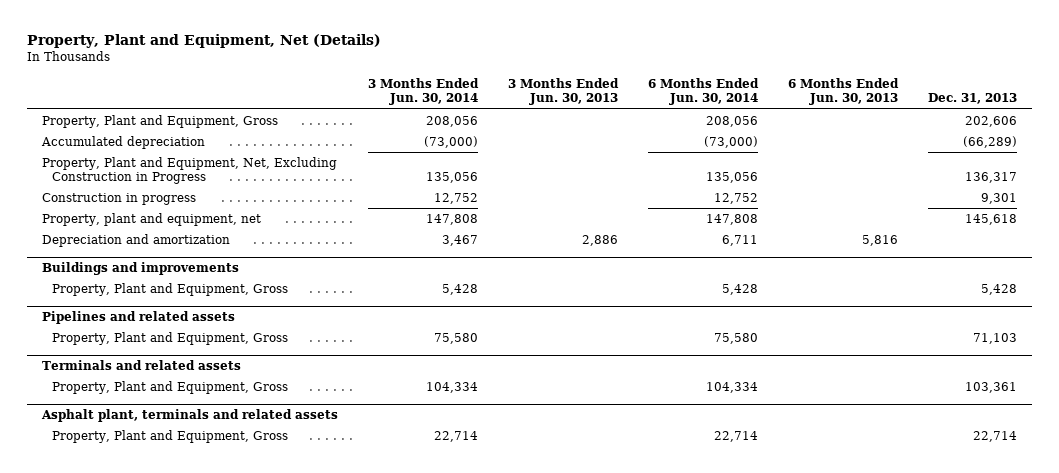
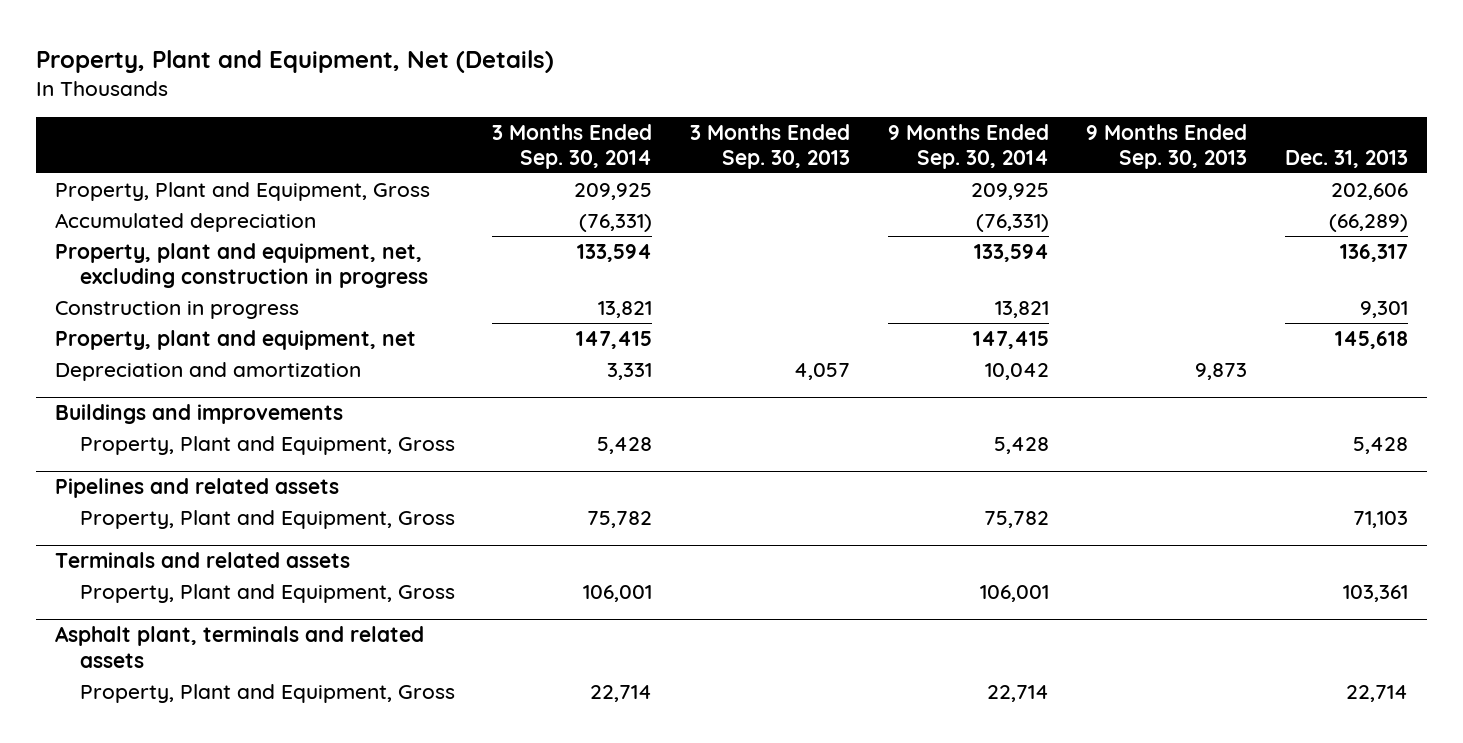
[368,78,480,106] 3 Months Ended Jun. 30, 2014 -> none
[508,78,620,106] 3 Months Ended Jun. 30, 2013 -> none
[648,78,760,106] 6 Months Ended Jun. 30, 2014 -> none
[788,78,900,106] 6 Months Ended Jun. 30, 2013 -> none
none -> [492,123,653,169] 3 Months Ended Sep. 30, 2014
none -> [689,123,850,169] 3 Months Ended Sep. 30, 2013
none -> [887,123,1049,169] 9 Months Ended Sep. 30, 2014
none -> [1086,123,1248,169] 9 Months Ended Sep. 30, 2013
[42,156,338,185] Property, Plant and Equipment, Net, Excluding Construction in Progress -> [54,242,428,289] Property, plant and equipment, net, excluding construction in progress

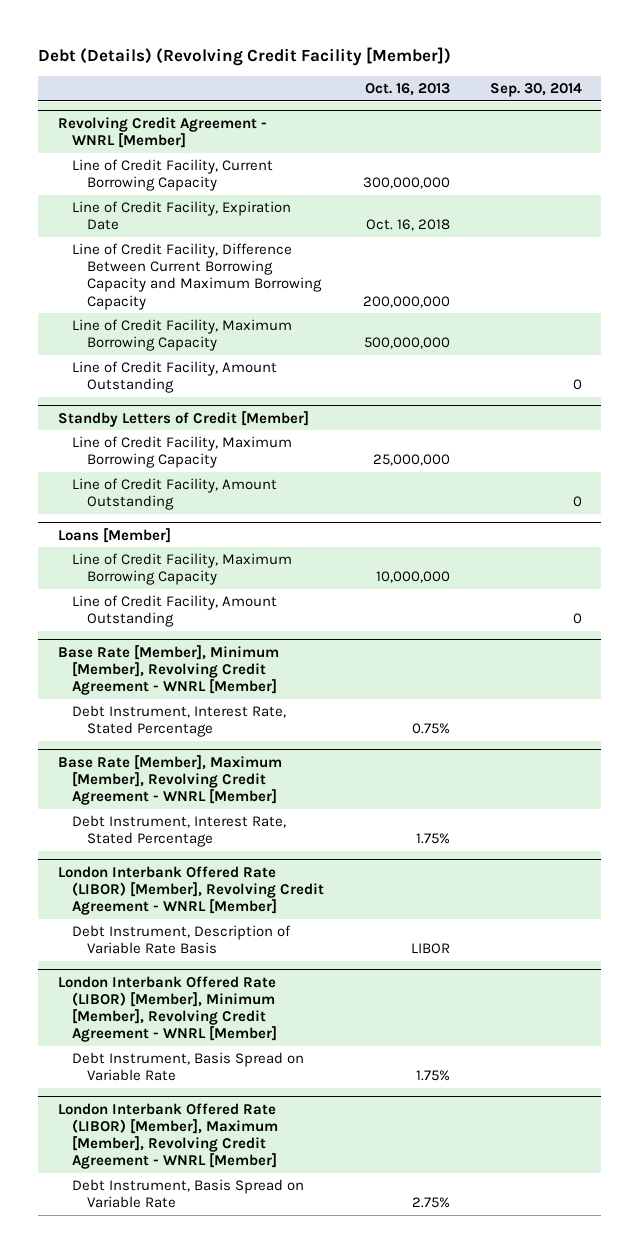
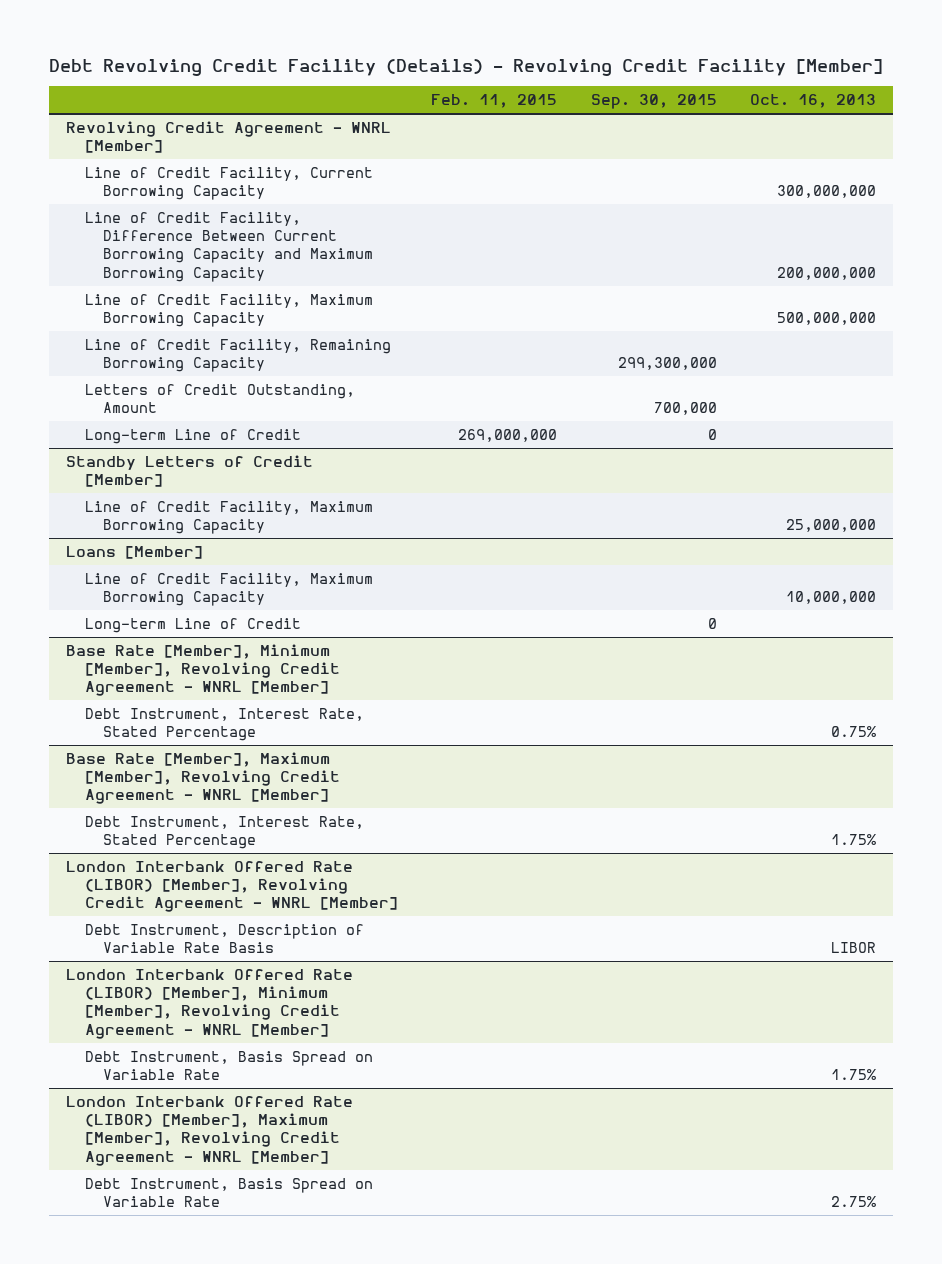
[38,47,452,67] Debt (Details) (Revolving Credit Facility [Member]) -> [49,58,884,76] Debt Revolving Credit Facility (Details) - Revolving Credit Facility [Member]
[489,83,582,98] Sep. 30, 2014 -> none
none -> [431,94,558,109] Feb. 11, 2015
none -> [590,94,717,110] Sep. 30, 2015
[72,201,292,231] Line of Credit Facility, Expiration Date -> none
none -> [84,338,391,373] Line of Credit Facility, Remaining Borrowing Capacity
none -> [84,383,355,414] Letters of Credit Outstanding, Amount
[72,361,278,394] Line of Credit Facility, Amount Outstanding -> [84,428,301,444] Long-term Line of Credit
[72,478,278,511] Line of Credit Facility, Amount Outstanding -> none
[72,595,278,628] Line of Credit Facility, Amount Outstanding -> [84,617,301,633] Long-term Line of Credit

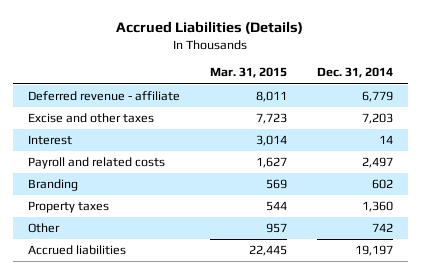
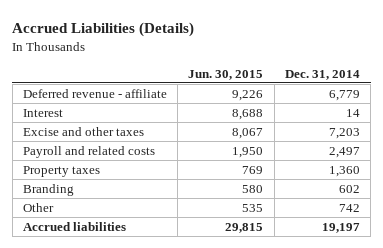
[209,67,287,79] Mar. 31, 2015 -> none
none -> [188,69,264,80] Jun. 30, 2015
[27,113,154,124] Excise and other taxes -> [23,126,145,136] Excise and other taxes
[27,179,78,192] Branding -> [23,183,75,196] Branding

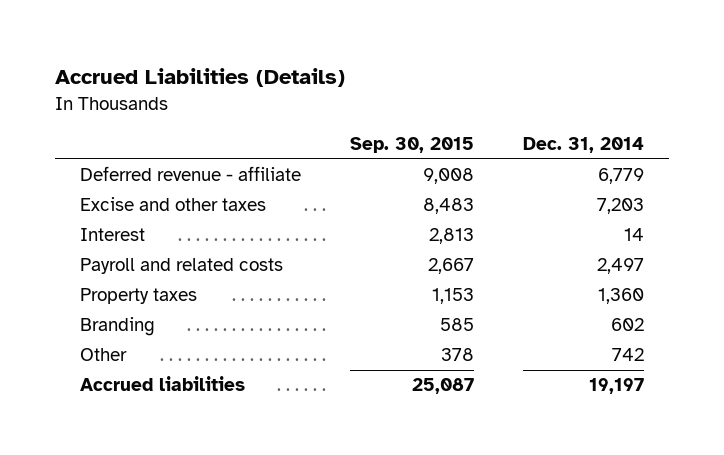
[188,69,264,80] Jun. 30, 2015 -> none
none -> [350,136,475,153] Sep. 30, 2015
[23,108,64,117] Interest -> [80,228,146,242] Interest

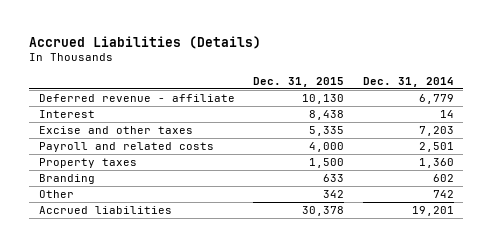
[350,136,475,153] Sep. 30, 2015 -> none
none -> [253,76,345,87] Dec. 31, 2015
[80,197,267,212] Excise and other taxes -> [38,126,193,135] Excise and other taxes
[597,258,645,275] 2,497 -> [418,142,454,153] 2,501
[589,378,645,395] 19,197 -> [411,206,454,217] 19,201

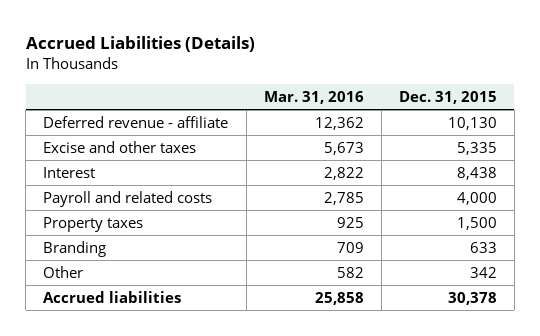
[362,76,454,87] Dec. 31, 2014 -> none
none -> [263,90,364,104] Mar. 31, 2016
[38,110,95,119] Interest -> [43,166,96,178] Interest

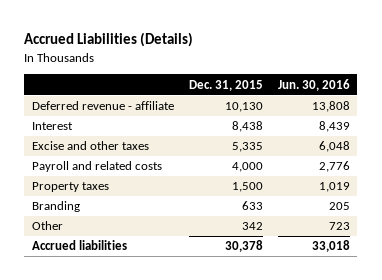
[263,90,364,104] Mar. 31, 2016 -> none
none -> [277,78,350,91] Jun. 30, 2016
[43,140,197,153] Excise and other taxes -> [31,141,149,151] Excise and other taxes

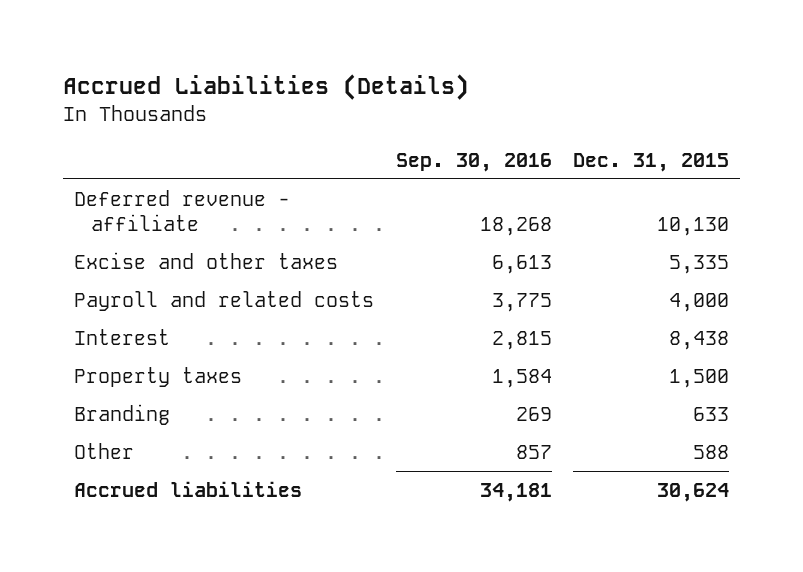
[277,78,350,91] Jun. 30, 2016 -> none
none -> [395,152,552,172] Sep. 30, 2016
[31,122,73,131] Interest -> [73,328,170,345] Interest
[241,222,263,231] 342 -> [693,444,730,459] 588
[224,240,263,253] 30,378 -> [657,482,730,502] 30,624

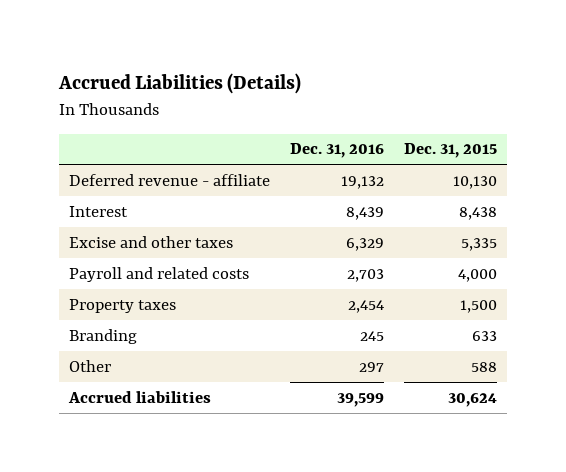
[395,152,552,172] Sep. 30, 2016 -> none
none -> [289,143,384,159] Dec. 31, 2016
[73,328,170,345] Interest -> [68,205,128,217] Interest

